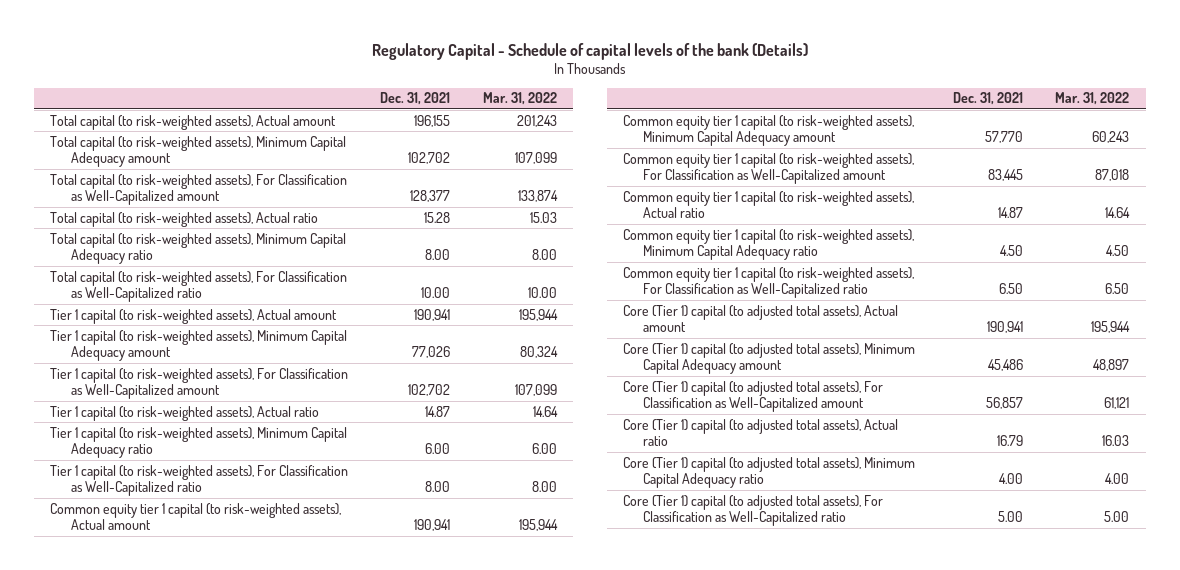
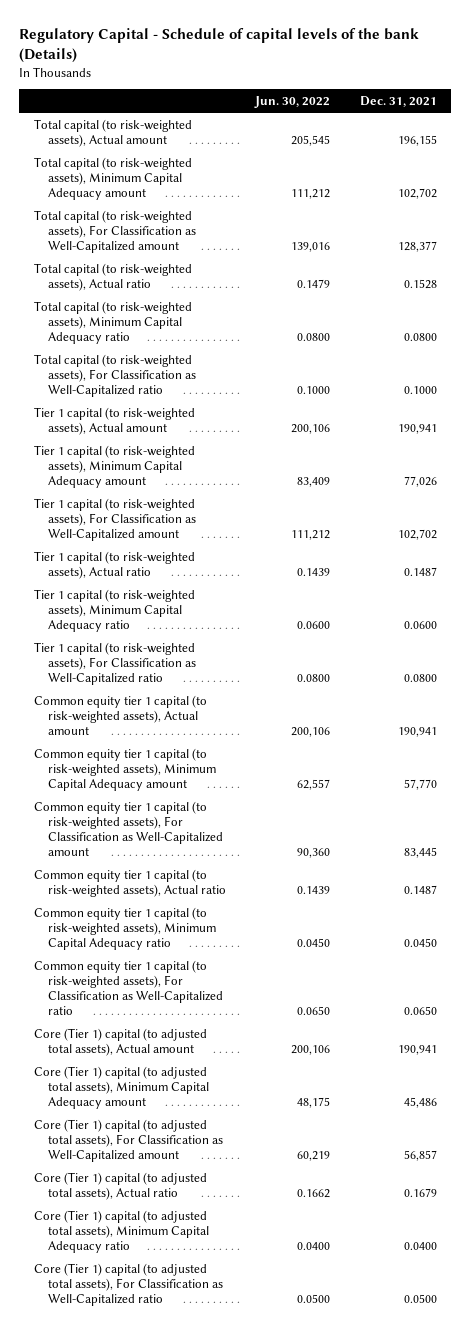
[482,92,557,106] Mar. 31, 2022 -> none
none -> [254,96,331,109] Jun. 30, 2022
[424,211,451,223] 15.28 -> [403,278,437,289] 0.1528
[425,249,451,261] 8.00 -> [403,332,437,341] 0.0800
[421,287,451,299] 10.00 -> [403,385,437,394] 0.1000
[425,405,451,417] 14.87 -> [403,566,437,576] 0.1487
[425,443,451,455] 6.00 -> [403,620,437,629] 0.0600
[425,481,451,493] 8.00 -> [403,673,437,682] 0.0800
[998,207,1024,219] 14.87 -> [403,884,437,894] 0.1487
[1000,245,1024,257] 4.50 -> [403,937,437,947] 0.0450
[999,283,1024,295] 6.50 -> [403,1005,437,1015] 0.0650
[997,435,1024,447] 16.79 -> [403,1187,437,1197] 0.1679
[999,473,1024,485] 4.00 -> [403,1241,437,1250] 0.0400
[998,511,1024,523] 5.00 -> [403,1293,437,1303] 0.0500

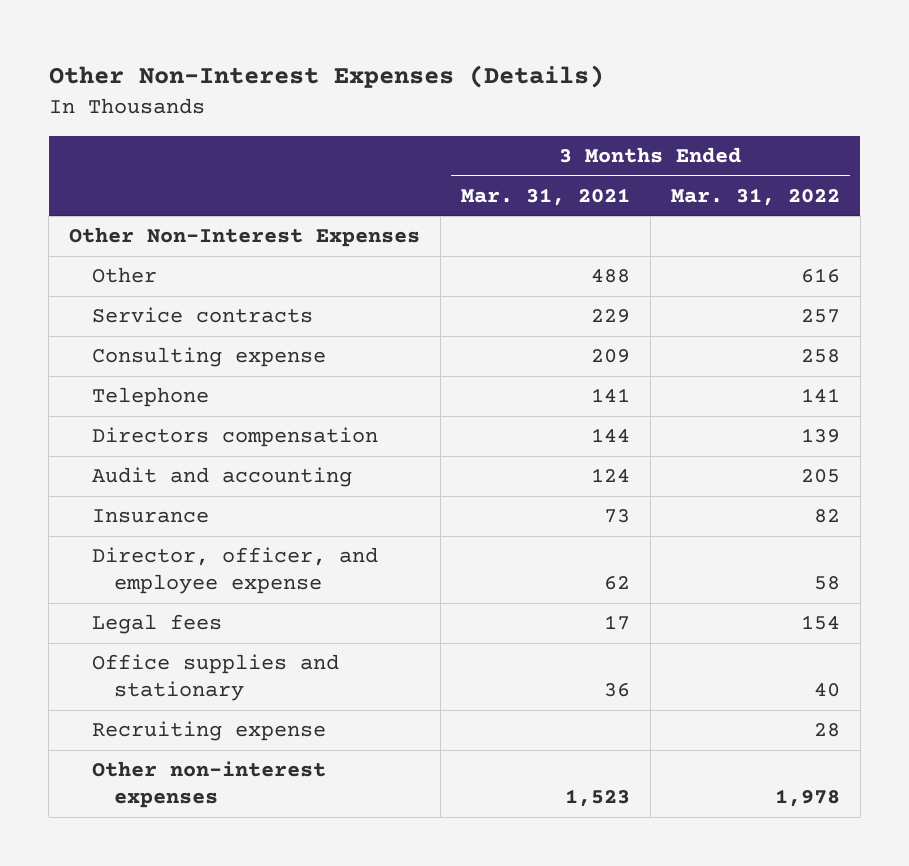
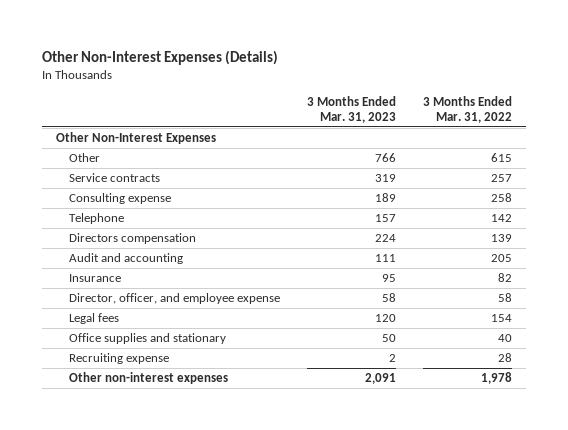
[460,187,630,206] Mar. 31, 2021 -> none
none -> [307,96,397,124] 3 Months Ended Mar. 31, 2023
[800,268,840,284] 616 -> [491,153,513,163] 615
[800,388,840,403] 141 -> [491,214,513,223] 142

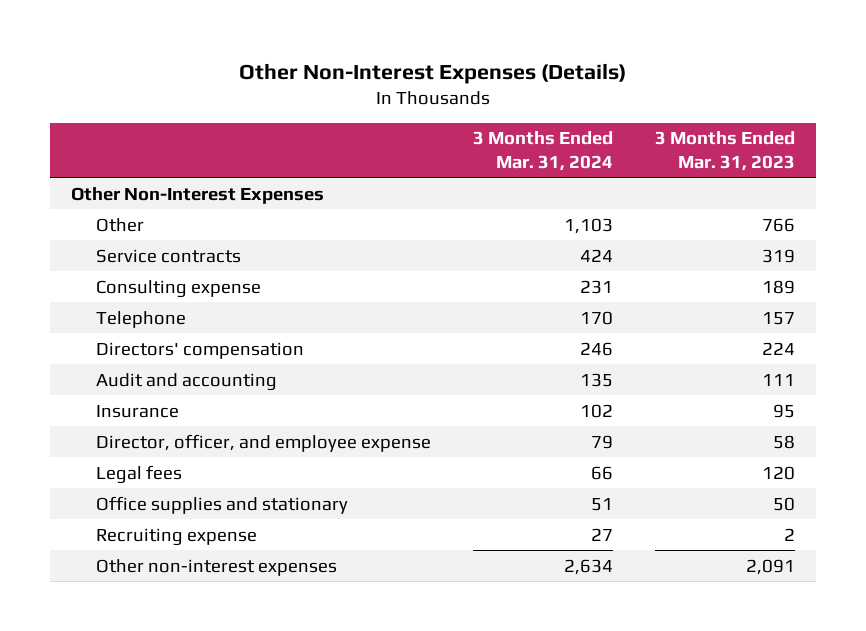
[423,96,513,124] 3 Months Ended Mar. 31, 2022 -> none
none -> [473,131,614,171] 3 Months Ended Mar. 31, 2024
[69,233,197,245] Directors compensation -> [96,341,305,359] Directors' compensation

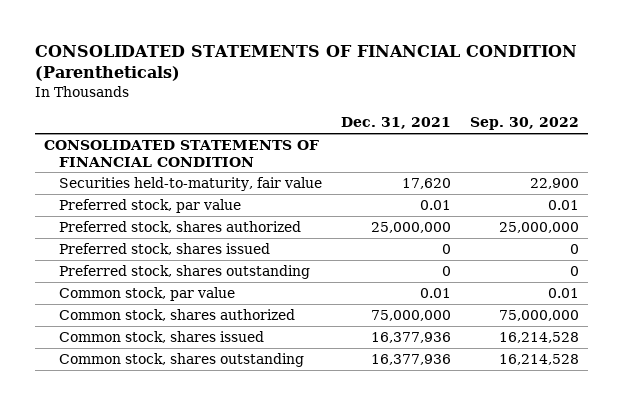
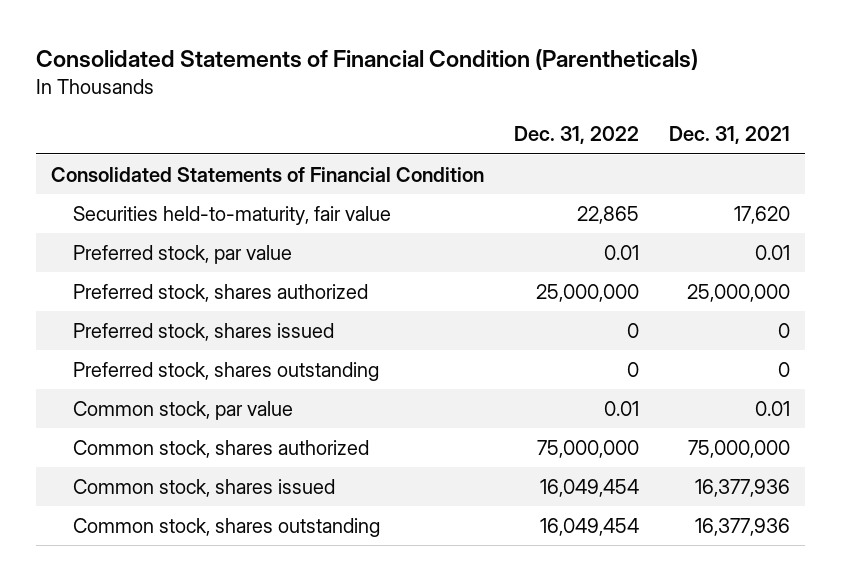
[34,44,577,82] CONSOLIDATED STATEMENTS OF FINANCIAL CONDITION (Parentheticals) -> [35,49,698,71] Consolidated Statements of Financial Condition (Parentheticals)
[469,117,579,131] Sep. 30, 2022 -> none
none -> [514,126,640,145] Dec. 31, 2022
[44,140,320,167] CONSOLIDATED STATEMENTS OF FINANCIAL CONDITION -> [50,166,484,182] Consolidated Statements of Financial Condition

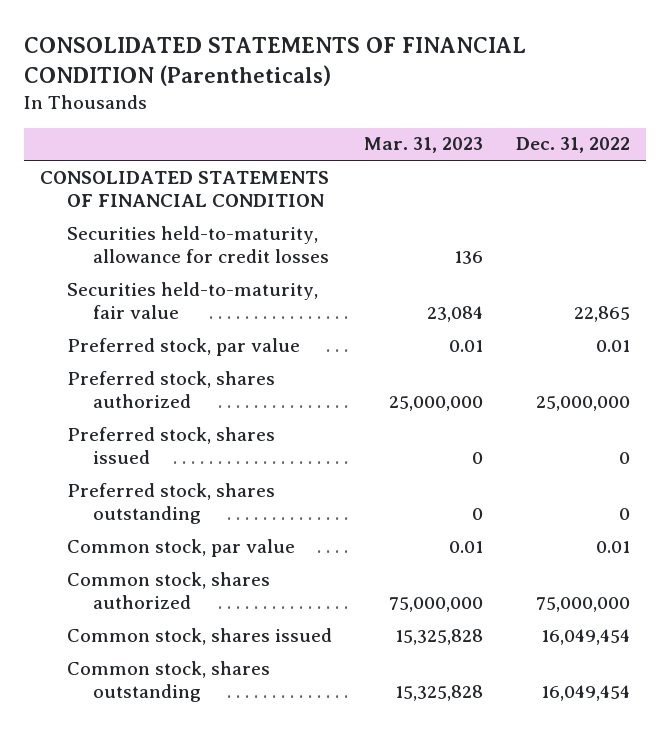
[35,49,698,71] Consolidated Statements of Financial Condition (Parentheticals) -> [23,37,526,86] CONSOLIDATED STATEMENTS OF FINANCIAL CONDITION (Parentheticals)
[669,126,791,145] Dec. 31, 2021 -> none
none -> [364,137,484,154] Mar. 31, 2023
[50,166,484,182] Consolidated Statements of Financial Condition -> [40,170,330,208] CONSOLIDATED STATEMENTS OF FINANCIAL CONDITION
none -> [66,225,330,264] Securities held-to-maturity, allowance for credit losses

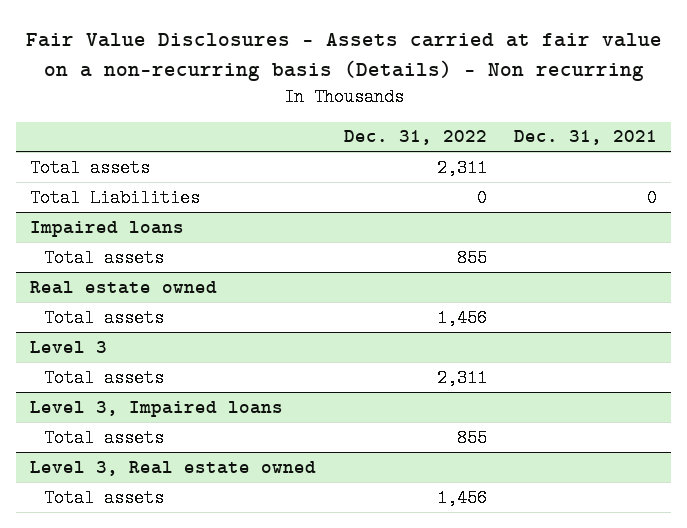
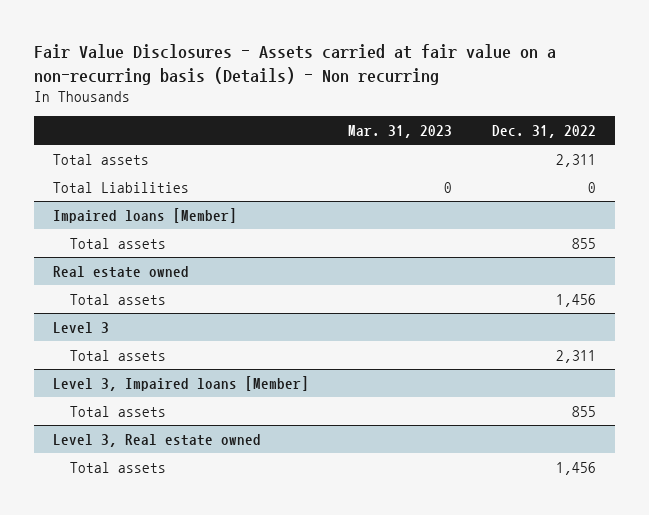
[514,130,658,146] Dec. 31, 2021 -> none
none -> [348,125,453,139] Mar. 31, 2023
[30,220,185,237] Impaired loans -> [53,207,238,223] Impaired loans [Member]
[30,400,284,417] Level 3, Impaired loans -> [53,375,310,391] Level 3, Impaired loans [Member]

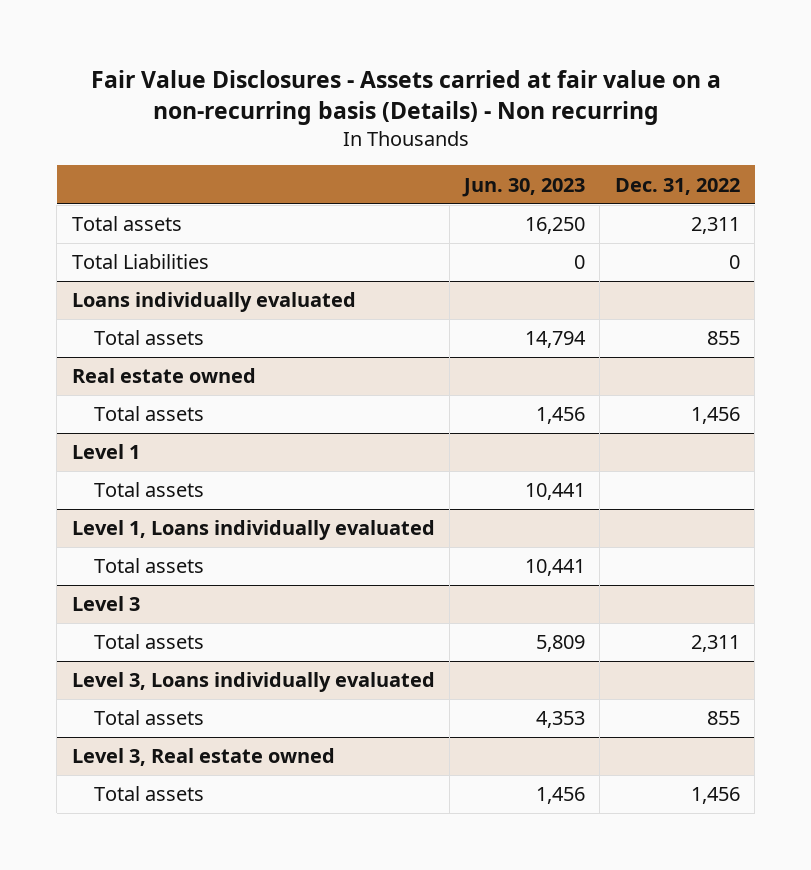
[348,125,453,139] Mar. 31, 2023 -> none
none -> [462,177,586,197] Jun. 30, 2023
[53,207,238,223] Impaired loans [Member] -> [71,292,356,313] Loans individually evaluated
none -> [71,444,140,460] Level 1
none -> [93,482,204,498] Total assets
none -> [71,520,435,541] Level 1, Loans individually evaluated
none -> [93,558,204,574] Total assets
[53,375,310,391] Level 3, Impaired loans [Member] -> none
none -> [71,672,435,693] Level 3, Loans individually evaluated

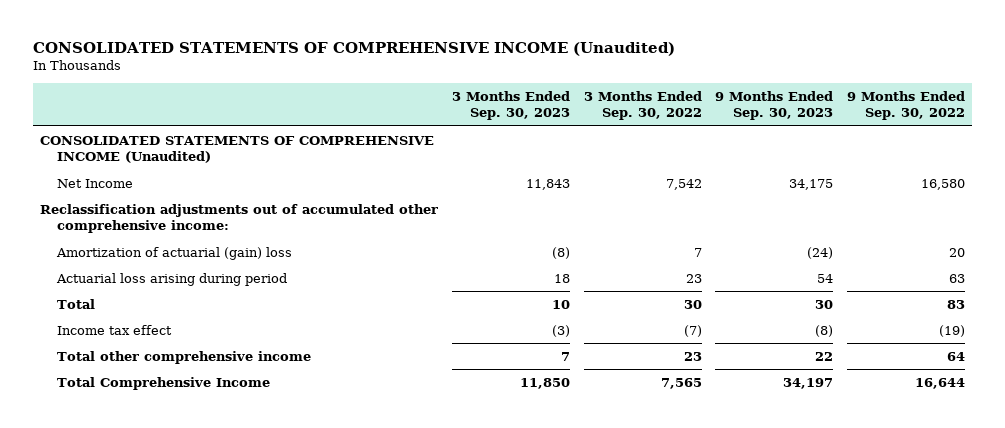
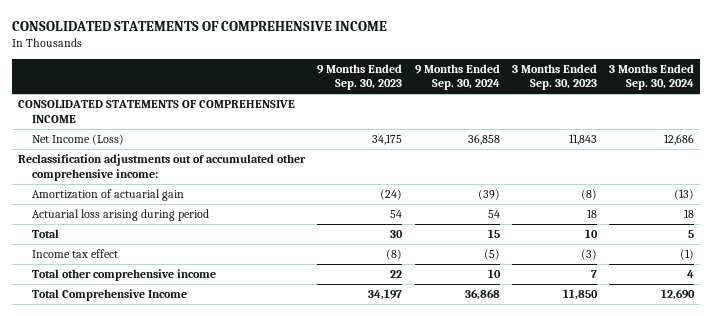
[33,41,676,56] CONSOLIDATED STATEMENTS OF COMPREHENSIVE INCOME (Unaudited) -> [11,20,387,31] CONSOLIDATED STATEMENTS OF COMPREHENSIVE INCOME
[583,90,702,121] 3 Months Ended Sep. 30, 2022 -> none
[847,90,966,121] 9 Months Ended Sep. 30, 2022 -> none
none -> [414,63,500,91] 9 Months Ended Sep. 30, 2024
none -> [609,63,695,91] 3 Months Ended Sep. 30, 2024
[39,135,434,164] CONSOLIDATED STATEMENTS OF COMPREHENSIVE INCOME (Unaudited) -> [18,100,296,123] CONSOLIDATED STATEMENTS OF COMPREHENSIVE INCOME
[57,178,134,188] Net Income -> [32,134,125,146] Net Income (Loss)
[56,246,293,260] Amortization of actuarial (gain) loss -> [32,189,185,202] Amortization of actuarial gain

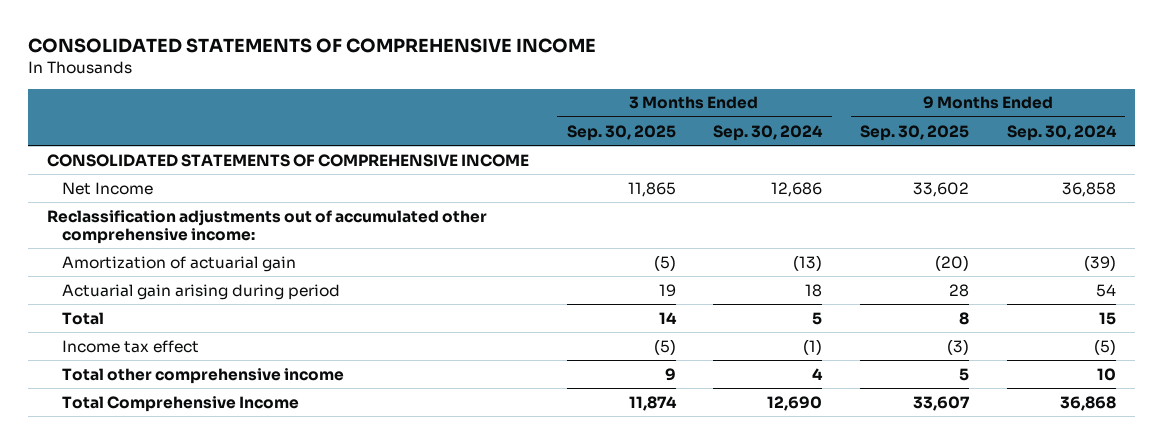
[317,63,403,91] 9 Months Ended Sep. 30, 2023 -> none
[511,63,597,91] 3 Months Ended Sep. 30, 2023 -> none
none -> [566,124,676,141] Sep. 30, 2025
none -> [860,124,970,141] Sep. 30, 2025
[32,134,125,146] Net Income (Loss) -> [61,181,153,195] Net Income
[32,209,210,222] Actuarial loss arising during period -> [61,283,340,300] Actuarial gain arising during period

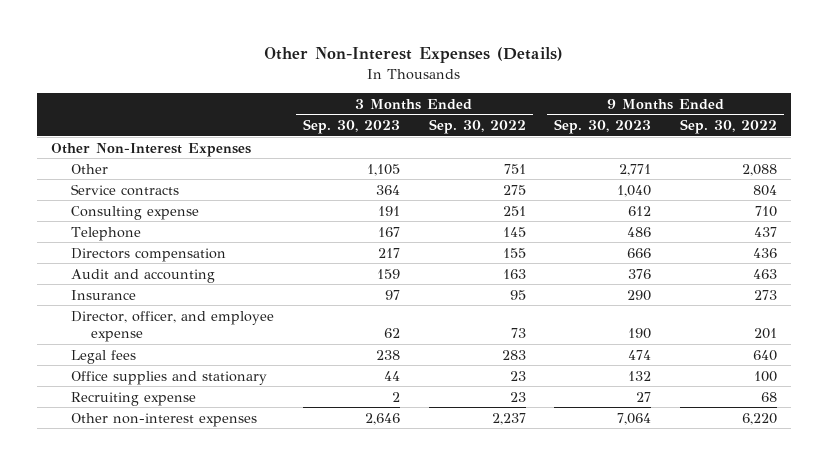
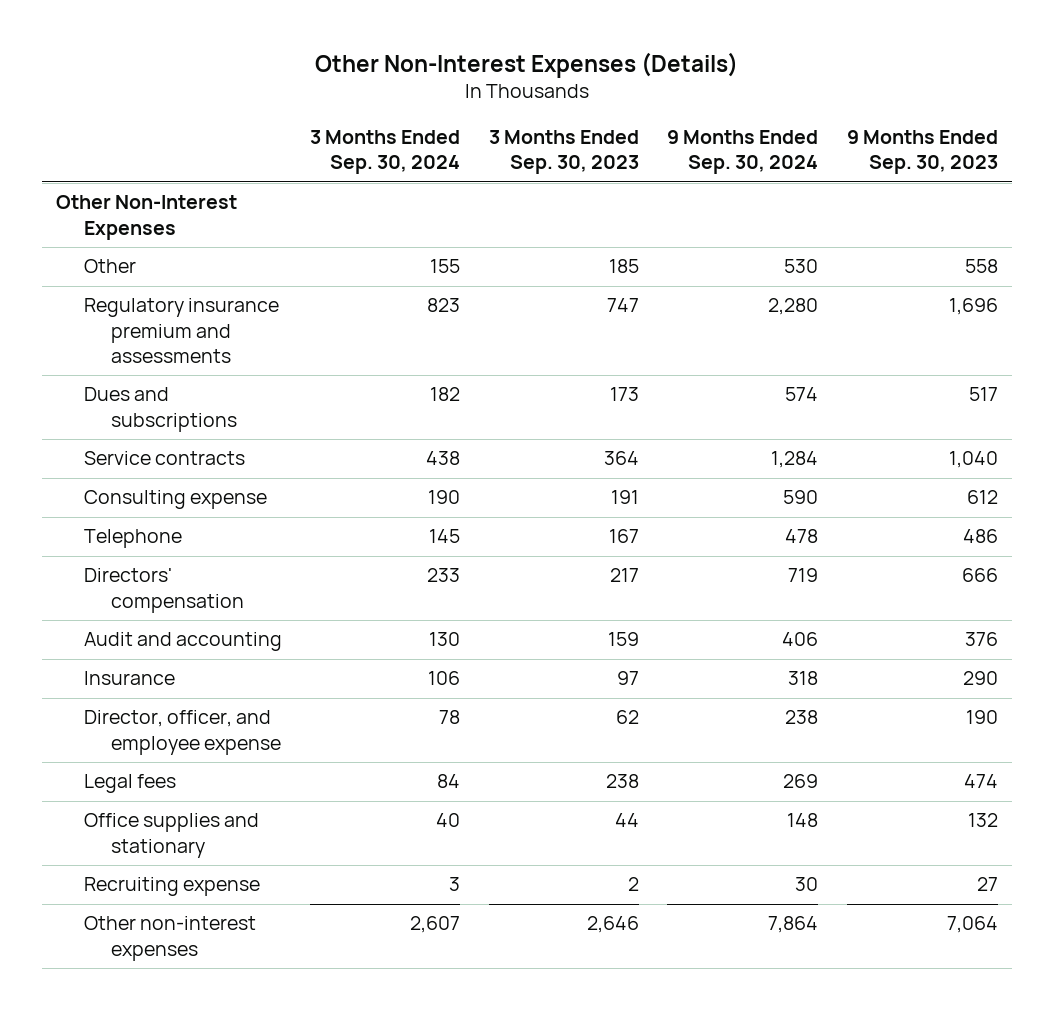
[428,119,526,135] Sep. 30, 2022 -> none
[679,119,777,135] Sep. 30, 2022 -> none
none -> [310,130,461,175] 3 Months Ended Sep. 30, 2024
none -> [667,130,819,175] 9 Months Ended Sep. 30, 2024
[366,163,400,176] 1,105 -> [608,259,639,274] 185
[619,163,652,176] 2,771 -> [964,259,998,274] 558
none -> [83,298,279,363] Regulatory insurance premium and assessments
none -> [83,387,238,432] Dues and subscriptions
[71,247,227,262] Directors compensation -> [83,568,245,613] Directors' compensation

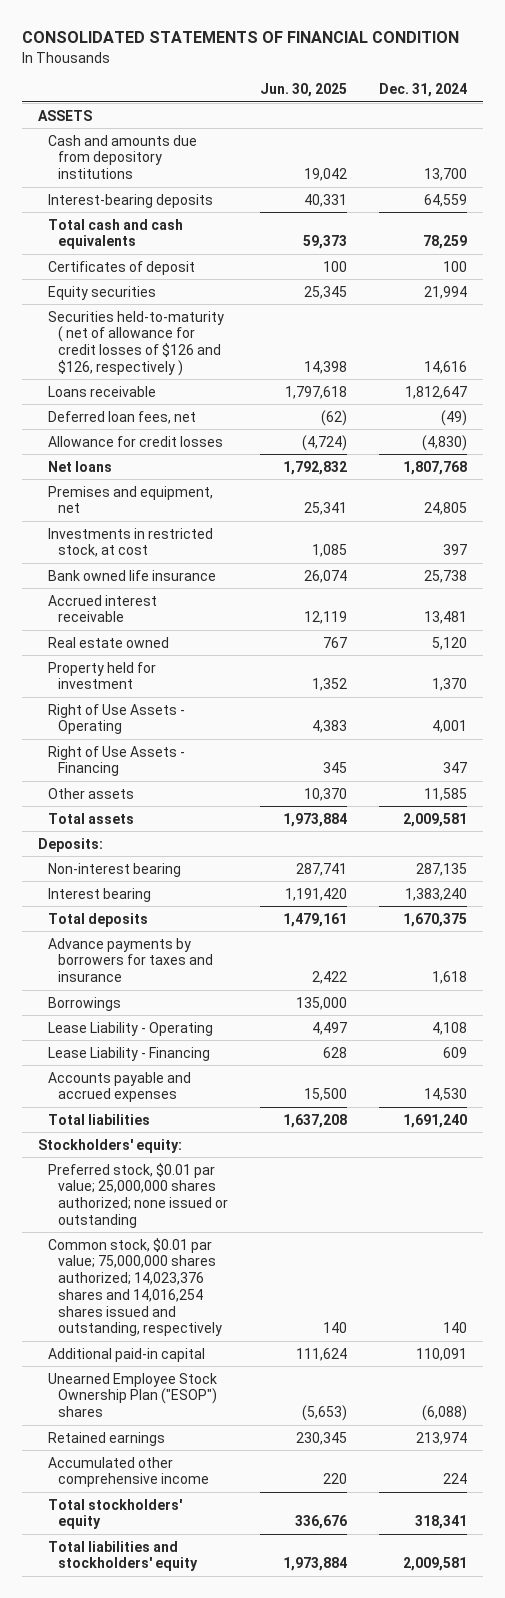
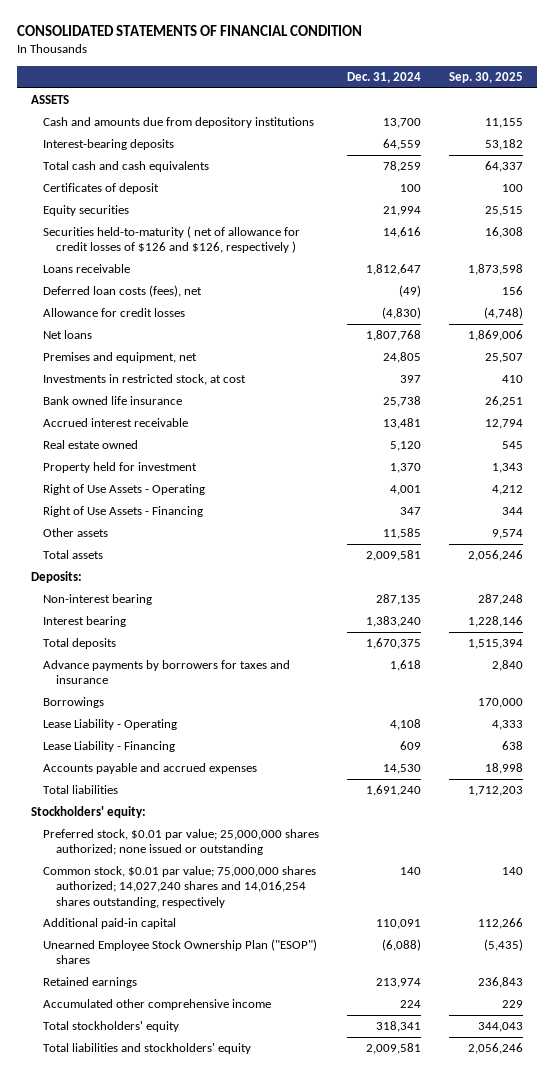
[259,83,347,98] Jun. 30, 2025 -> none
none -> [448,71,523,83] Sep. 30, 2025
[47,410,196,424] Deferred loan fees, net -> [43,285,203,298] Deferred loan costs (fees), net
[47,1237,222,1337] Common stock, $0.01 par value; 75,000,000 shares authorized; 14,023,376 shares and 14,016,254 shares issued and outstanding, respectively -> [43,866,317,908] Common stock, $0.01 par value; 75,000,000 shares authorized; 14,027,240 shares and 14,016,254 shares outstanding, respectively

